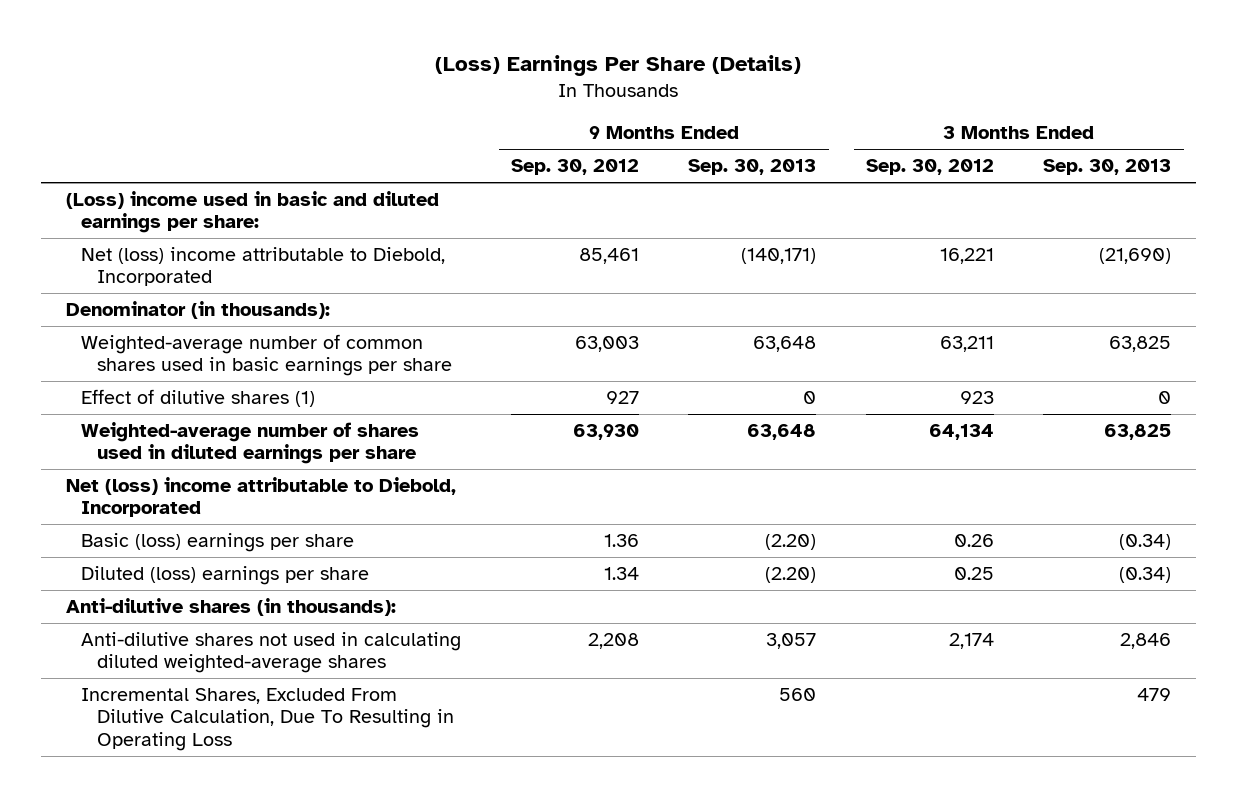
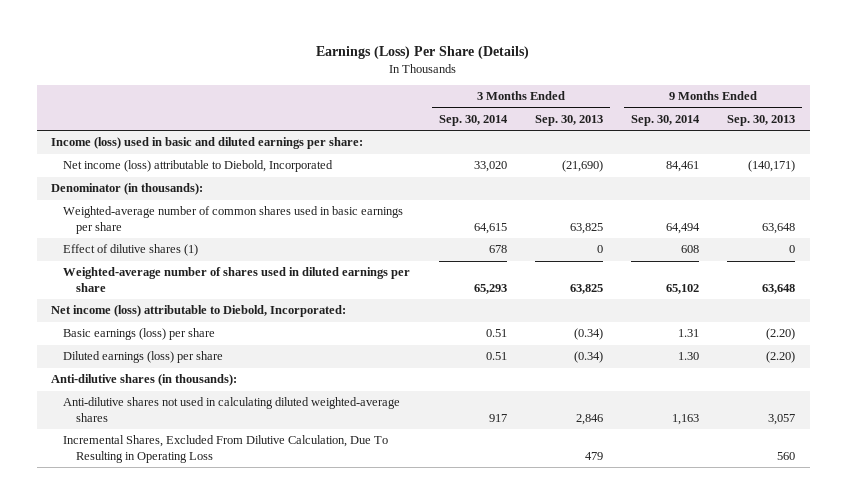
[435,54,802,76] (Loss) Earnings Per Share (Details) -> [316,45,530,59] Earnings (Loss) Per Share (Details)
[510,159,639,176] Sep. 30, 2012 -> none
[865,159,994,176] Sep. 30, 2012 -> none
none -> [438,115,508,127] Sep. 30, 2014
none -> [631,115,701,127] Sep. 30, 2014
[65,191,439,234] (Loss) income used in basic and diluted earnings per share: -> [50,137,363,150] Income (loss) used in basic and diluted earnings per share:
[81,247,446,287] Net (loss) income attributable to Diebold, Incorporated -> [63,160,334,173] Net income (loss) attributable to Diebold, Incorporated
[65,477,456,518] Net (loss) income attributable to Diebold, Incorporated -> [50,305,346,318] Net income (loss) attributable to Diebold, Incorporated:
[81,533,355,553] Basic (loss) earnings per share -> [63,328,216,341] Basic earnings (loss) per share
[81,566,370,586] Diluted (loss) earnings per share -> [63,351,224,364] Diluted earnings (loss) per share

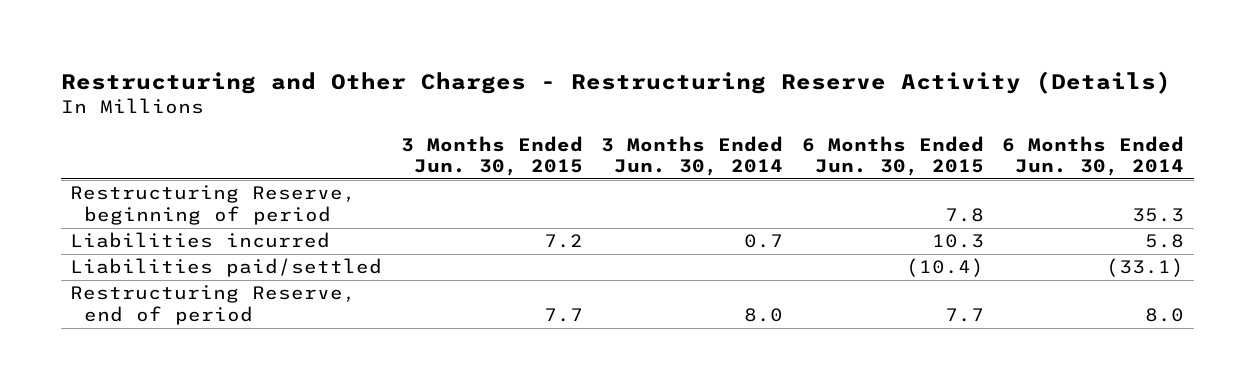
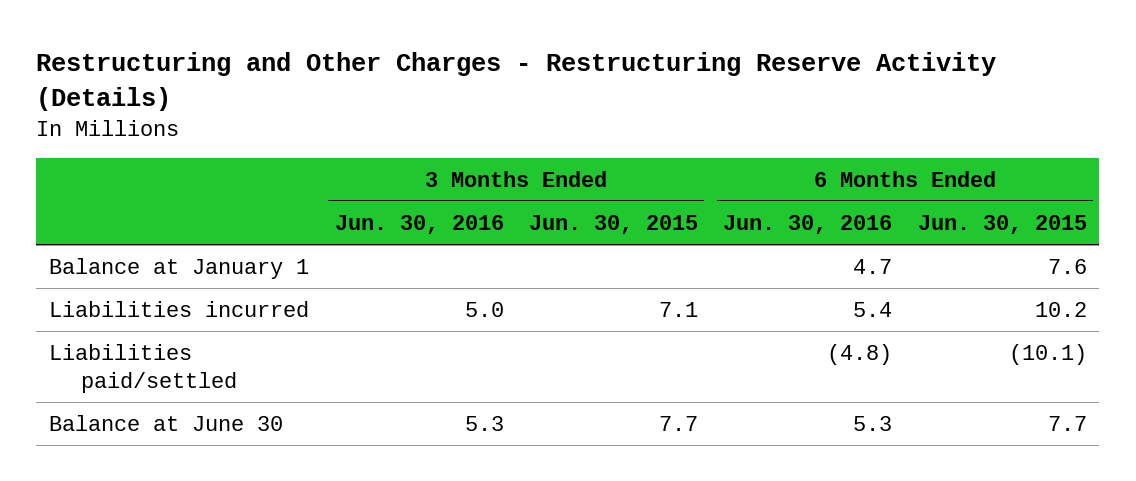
[601,135,784,177] 3 Months Ended Jun. 30, 2014 -> none
[1002,135,1185,177] 6 Months Ended Jun. 30, 2014 -> none
none -> [334,214,504,234] Jun. 30, 2016
none -> [723,214,893,234] Jun. 30, 2016
[69,185,356,225] Restructuring Reserve, beginning of period -> none
none -> [49,257,310,279] Balance at January 1
[543,234,583,249] 7.2 -> [658,301,698,317] 7.1
[931,234,984,249] 10.3 -> [1034,301,1087,317] 10.2
[905,258,984,278] (10.4) -> [1008,343,1087,365] (10.1)
[69,285,356,325] Restructuring Reserve, end of period -> [49,414,284,431] Balance at June 30

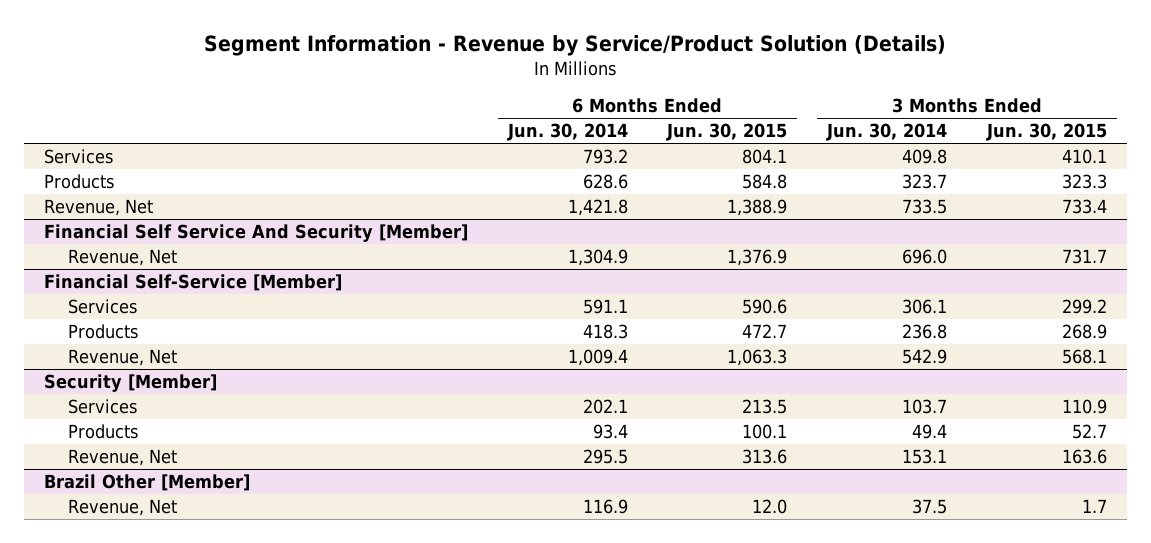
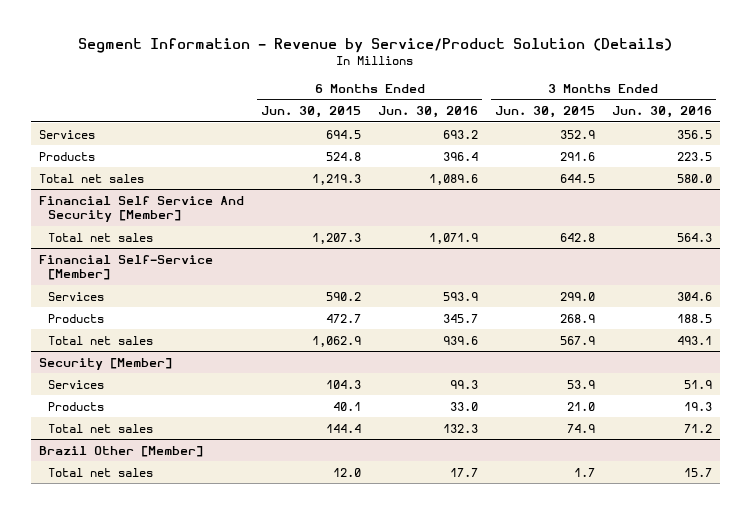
[506,123,628,142] Jun. 30, 2014 -> none
[826,123,948,142] Jun. 30, 2014 -> none
none -> [377,106,478,119] Jun. 30, 2016
none -> [611,106,712,119] Jun. 30, 2016
[742,149,788,165] 804.1 -> [326,129,362,139] 694.5
[1061,149,1107,165] 410.1 -> [559,129,595,139] 352.9
[742,174,788,190] 584.8 -> [326,151,362,161] 524.8
[1061,174,1107,190] 323.3 -> [559,151,595,161] 291.6
[43,199,153,217] Revenue, Net -> [39,173,145,183] Total net sales
[727,199,788,217] 1,388.9 -> [312,173,362,185] 1,219.3
[1061,199,1107,215] 733.4 -> [559,173,595,183] 644.5
[68,249,178,267] Revenue, Net -> [47,232,153,242] Total net sales
[727,249,788,267] 1,376.9 -> [312,232,362,244] 1,207.3
[1061,249,1107,265] 731.7 -> [559,232,595,242] 642.8
[742,299,788,315] 590.6 -> [326,291,362,301] 590.2
[1061,299,1107,315] 299.2 -> [559,291,595,301] 299.0
[68,349,178,367] Revenue, Net -> [47,335,153,345] Total net sales
[727,349,788,367] 1,063.3 -> [312,335,362,347] 1,062.9
[1061,349,1107,365] 568.1 -> [559,335,595,345] 567.9
[742,399,788,415] 213.5 -> [326,379,362,389] 104.3
[1061,399,1107,415] 110.9 -> [566,379,595,389] 53.9
[742,424,788,440] 100.1 -> [333,401,362,411] 40.1
[1071,424,1107,440] 52.7 -> [566,401,595,411] 21.0
[68,449,178,467] Revenue, Net -> [47,423,153,433] Total net sales
[742,449,788,465] 313.6 -> [326,423,362,433] 144.4
[1061,449,1107,465] 163.6 -> [566,423,595,433] 74.9
[68,499,178,517] Revenue, Net -> [47,467,153,477] Total net sales

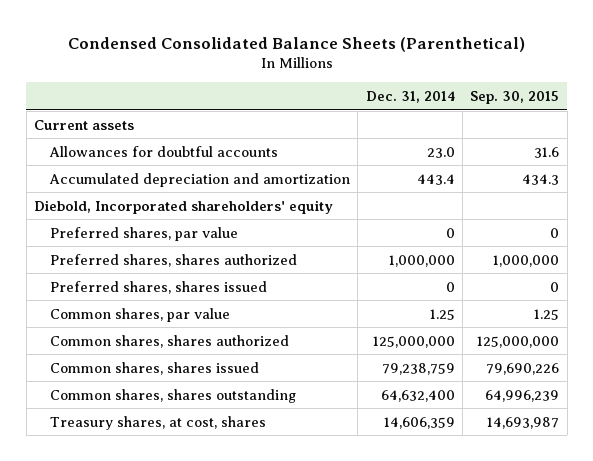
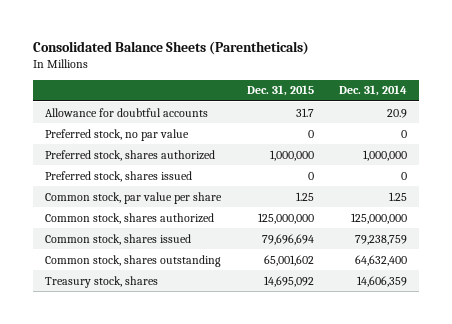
[67,36,525,52] Condensed Consolidated Balance Sheets (Parenthetical) -> [32,40,309,55] Consolidated Balance Sheets (Parentheticals)
[470,91,560,105] Sep. 30, 2015 -> none
none -> [246,85,314,97] Dec. 31, 2015
[33,119,134,130] Current assets -> none
[48,172,350,187] Accumulated depreciation and amortization -> none
[33,199,333,214] Diebold, Incorporated shareholders' equity -> none
[48,145,278,157] Allowances for doubtful accounts -> [45,107,209,117] Allowance for doubtful accounts
[426,146,455,158] 23.0 -> [386,108,407,118] 20.9
[49,226,238,241] Preferred shares, par value -> [45,128,190,141] Preferred stock, no par value
[49,253,297,267] Preferred shares, shares authorized -> [45,149,216,161] Preferred stock, shares authorized
[49,280,267,294] Preferred shares, shares issued -> [45,170,193,182] Preferred stock, shares issued
[49,307,230,322] Common shares, par value -> [45,191,223,204] Common stock, par value per share
[49,334,289,348] Common shares, shares authorized -> [45,212,215,224] Common stock, shares authorized
[49,361,259,375] Common shares, shares issued -> [45,233,192,245] Common stock, shares issued
[49,388,296,403] Common shares, shares outstanding -> [45,254,222,267] Common stock, shares outstanding
[49,415,266,430] Treasury shares, at cost, shares -> [45,275,159,288] Treasury stock, shares

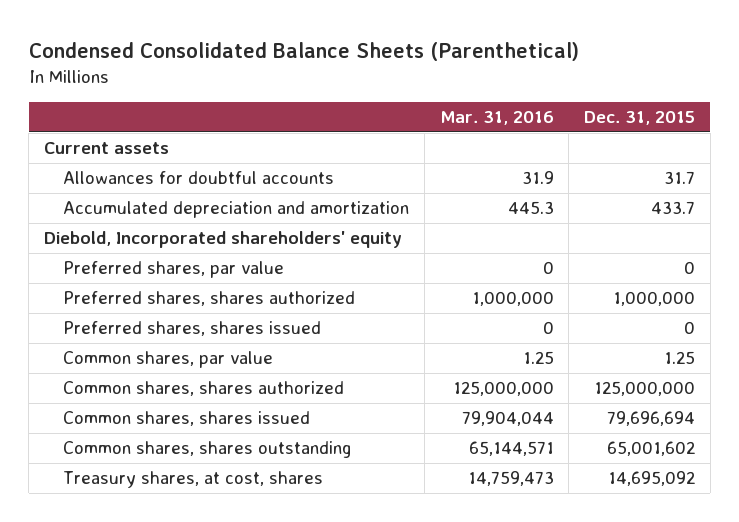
[32,40,309,55] Consolidated Balance Sheets (Parentheticals) -> [28,41,579,61] Condensed Consolidated Balance Sheets (Parenthetical)
[338,85,407,97] Dec. 31, 2014 -> none
none -> [439,110,554,125] Mar. 31, 2016
none -> [44,142,170,155] Current assets
[45,107,209,117] Allowance for doubtful accounts -> [63,171,335,185] Allowances for doubtful accounts
none -> [63,201,410,219] Accumulated depreciation and amortization
none -> [44,231,403,249] Diebold, Incorporated shareholders' equity
[45,128,190,141] Preferred stock, no par value -> [63,261,285,279] Preferred shares, par value
[45,149,216,161] Preferred stock, shares authorized -> [63,291,356,307] Preferred shares, shares authorized
[45,170,193,182] Preferred stock, shares issued -> [63,321,322,337] Preferred shares, shares issued
[45,191,223,204] Common stock, par value per share -> [63,351,274,369] Common shares, par value
[45,212,215,224] Common stock, shares authorized -> [63,381,345,397] Common shares, shares authorized
[45,233,192,245] Common stock, shares issued -> [63,411,311,427] Common shares, shares issued
[45,254,222,267] Common stock, shares outstanding -> [63,441,352,459] Common shares, shares outstanding
[45,275,159,288] Treasury stock, shares -> [63,471,324,489] Treasury shares, at cost, shares

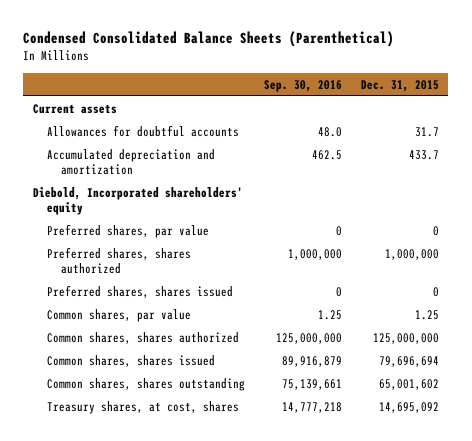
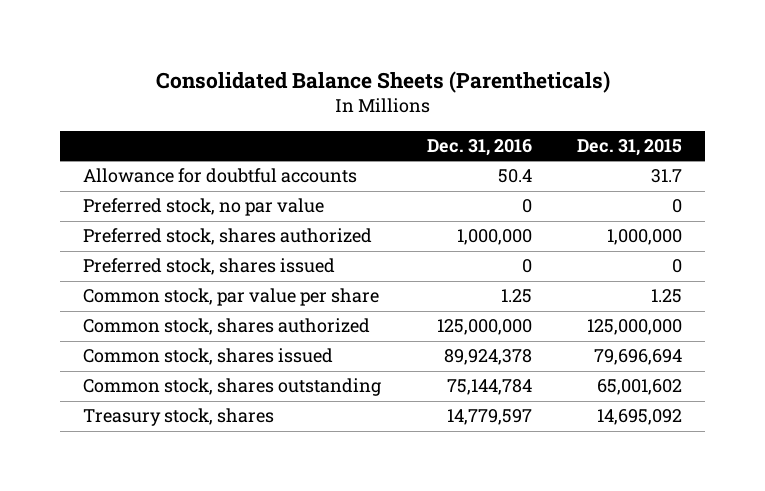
[23,31,395,48] Condensed Consolidated Balance Sheets (Parenthetical) -> [155,71,610,94] Consolidated Balance Sheets (Parentheticals)
[263,79,342,92] Sep. 30, 2016 -> none
none -> [426,138,532,156] Dec. 31, 2016
[32,103,117,114] Current assets -> none
[46,148,215,175] Accumulated depreciation and amortization -> none
[32,186,243,215] Diebold, Incorporated shareholders' equity -> none
[46,124,239,137] Allowances for doubtful accounts -> [82,168,357,184] Allowance for doubtful accounts
[46,223,209,238] Preferred shares, par value -> [82,198,324,217] Preferred stock, no par value
[46,246,191,274] Preferred shares, shares authorized -> [82,228,372,246] Preferred stock, shares authorized
[46,284,233,298] Preferred shares, shares issued -> [82,258,335,276] Preferred stock, shares issued
[46,308,191,322] Common shares, par value -> [82,288,379,307] Common stock, par value per share
[46,331,239,344] Common shares, shares authorized -> [82,318,370,336] Common stock, shares authorized
[46,354,215,367] Common shares, shares issued -> [82,348,333,366] Common stock, shares issued
[46,377,245,391] Common shares, shares outstanding -> [82,378,381,397] Common stock, shares outstanding
[46,400,239,414] Treasury shares, at cost, shares -> [82,408,274,427] Treasury stock, shares

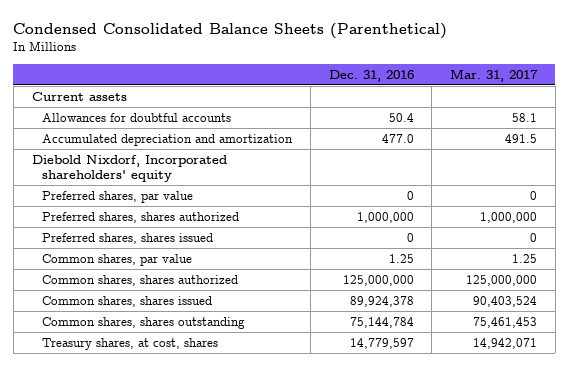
[155,71,610,94] Consolidated Balance Sheets (Parentheticals) -> [13,22,448,39] Condensed Consolidated Balance Sheets (Parenthetical)
[577,138,683,156] Dec. 31, 2015 -> none
none -> [449,68,538,82] Mar. 31, 2017
none -> [31,91,127,101] Current assets
[82,168,357,184] Allowance for doubtful accounts -> [42,112,232,122] Allowances for doubtful accounts
none -> [42,133,294,146] Accumulated depreciation and amortization
none -> [31,154,227,182] Diebold Nixdorf, Incorporated shareholders' equity
[82,198,324,217] Preferred stock, no par value -> [42,190,194,203] Preferred shares, par value
[82,228,372,246] Preferred stock, shares authorized -> [42,211,240,223] Preferred shares, shares authorized
[82,258,335,276] Preferred stock, shares issued -> [42,232,214,244] Preferred shares, shares issued
[82,288,379,307] Common stock, par value per share -> [42,253,193,266] Common shares, par value
[82,318,370,336] Common stock, shares authorized -> [42,274,239,286] Common shares, shares authorized
[82,348,333,366] Common stock, shares issued -> [42,295,213,307] Common shares, shares issued
[82,378,381,397] Common stock, shares outstanding -> [42,316,246,329] Common shares, shares outstanding
[82,408,274,427] Treasury stock, shares -> [42,337,219,350] Treasury shares, at cost, shares

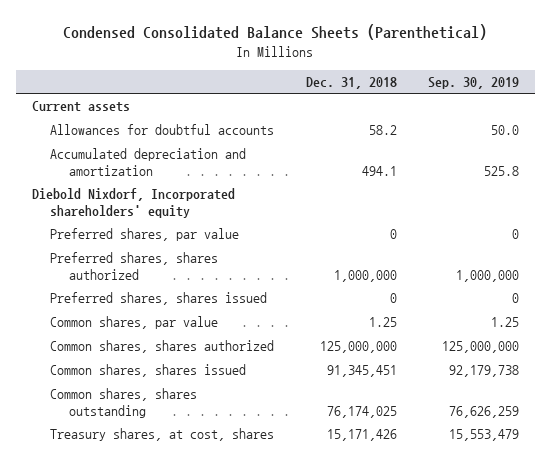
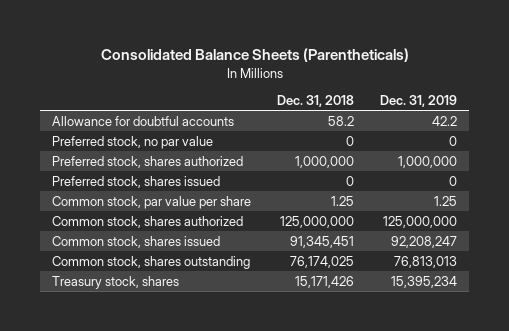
[63,24,488,41] Condensed Consolidated Balance Sheets (Parenthetical) -> [100,47,409,62] Consolidated Balance Sheets (Parentheticals)
[427,76,519,89] Sep. 30, 2019 -> none
none -> [379,95,457,108] Dec. 31, 2019
[31,101,130,113] Current assets -> none
[50,148,247,177] Accumulated depreciation and amortization -> none
[31,188,235,219] Diebold Nixdorf, Incorporated shareholders' equity -> none
[50,124,275,136] Allowances for doubtful accounts -> [52,115,235,126] Allowance for doubtful accounts
[50,228,240,242] Preferred shares, par value -> [52,135,214,149] Preferred stock, no par value
[50,252,219,281] Preferred shares, shares authorized -> [52,155,244,168] Preferred stock, shares authorized
[50,292,268,306] Preferred shares, shares issued -> [52,175,221,188] Preferred stock, shares issued
[50,316,219,330] Common shares, par value -> [52,195,252,209] Common stock, par value per share
[50,340,275,354] Common shares, shares authorized -> [52,215,244,228] Common stock, shares authorized
[50,364,247,378] Common shares, shares issued -> [52,235,221,248] Common stock, shares issued
[50,388,198,419] Common shares, shares outstanding -> [52,255,251,269] Common stock, shares outstanding
[50,428,275,442] Treasury shares, at cost, shares -> [52,275,180,289] Treasury stock, shares

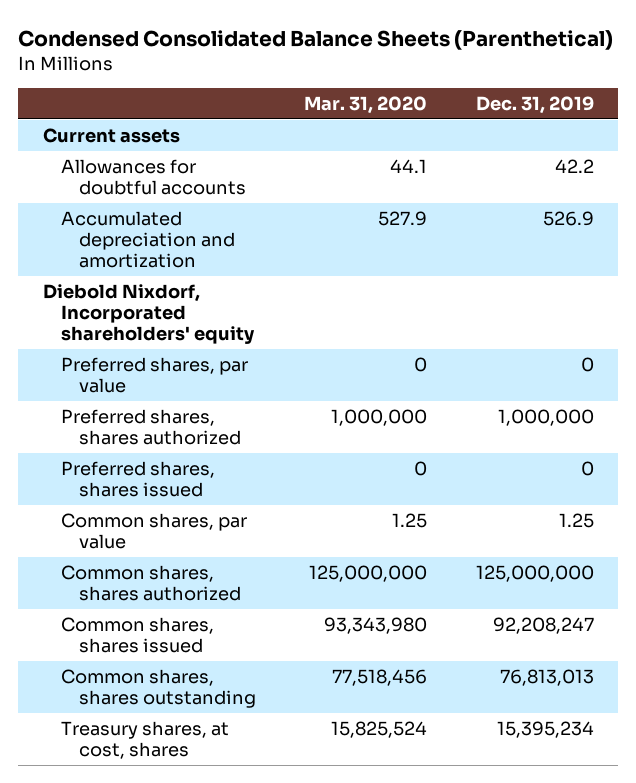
[100,47,409,62] Consolidated Balance Sheets (Parentheticals) -> [18,30,614,51] Condensed Consolidated Balance Sheets (Parenthetical)
[277,95,355,108] Dec. 31, 2018 -> none
none -> [304,95,428,114] Mar. 31, 2020
none -> [42,128,180,144] Current assets
[52,115,235,126] Allowance for doubtful accounts -> [60,159,247,195] Allowances for doubtful accounts
none -> [60,211,236,268] Accumulated depreciation and amortization
none -> [42,284,255,344] Diebold Nixdorf, Incorporated shareholders' equity
[52,135,214,149] Preferred stock, no par value -> [60,357,248,393] Preferred shares, par value
[52,155,244,168] Preferred stock, shares authorized -> [60,409,242,445] Preferred shares, shares authorized
[52,175,221,188] Preferred stock, shares issued -> [60,461,215,497] Preferred shares, shares issued
[52,195,252,209] Common stock, par value per share -> [60,513,247,549] Common shares, par value
[52,215,244,228] Common stock, shares authorized -> [60,565,242,601] Common shares, shares authorized
[52,235,221,248] Common stock, shares issued -> [60,617,214,653] Common shares, shares issued
[52,255,251,269] Common stock, shares outstanding -> [60,669,257,708] Common shares, shares outstanding
[52,275,180,289] Treasury stock, shares -> [60,721,229,759] Treasury shares, at cost, shares

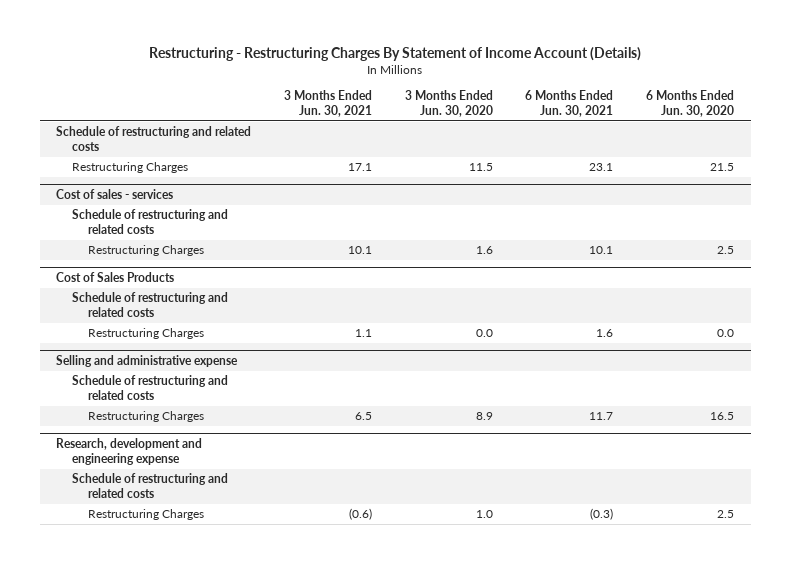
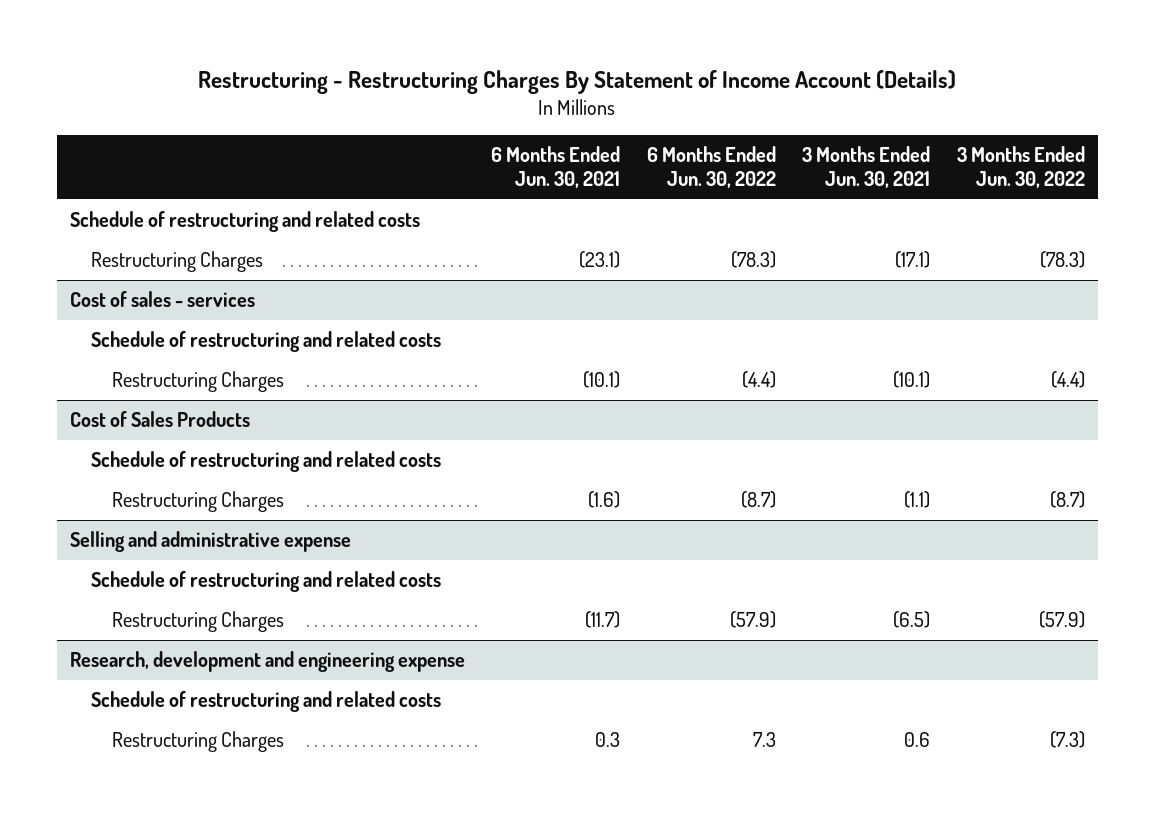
[404,89,493,118] 3 Months Ended Jun. 30, 2020 -> none
[646,89,735,118] 6 Months Ended Jun. 30, 2020 -> none
none -> [646,146,776,189] 6 Months Ended Jun. 30, 2022
none -> [956,146,1085,189] 3 Months Ended Jun. 30, 2022
[347,163,372,172] 17.1 -> [895,251,931,269] (17.1)
[589,163,614,172] 23.1 -> [579,251,621,269] (23.1)
[347,246,372,255] 10.1 -> [893,371,931,389] (10.1)
[589,246,614,255] 10.1 -> [583,371,621,389] (10.1)
[354,329,372,338] 1.1 -> [904,491,931,509] (1.1)
[596,329,614,338] 1.6 -> [588,491,621,509] (1.6)
[354,412,372,421] 6.5 -> [893,611,931,629] (6.5)
[589,412,614,421] 11.7 -> [585,611,621,629] (11.7)
[348,508,372,521] (0.6) -> [904,732,931,748] 0.6
[590,508,614,521] (0.3) -> [595,732,621,748] 0.3

